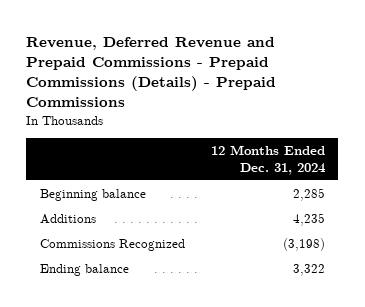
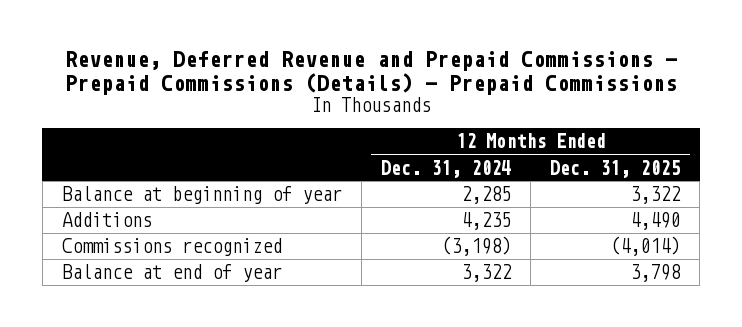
none -> [550,159,681,178] Dec. 31, 2025
[39,189,146,202] Beginning balance -> [61,186,342,205] Balance at beginning of year
[39,239,185,252] Commissions Recognized -> [61,238,282,257] Commissions recognized
[39,264,129,277] Ending balance -> [61,264,282,283] Balance at end of year

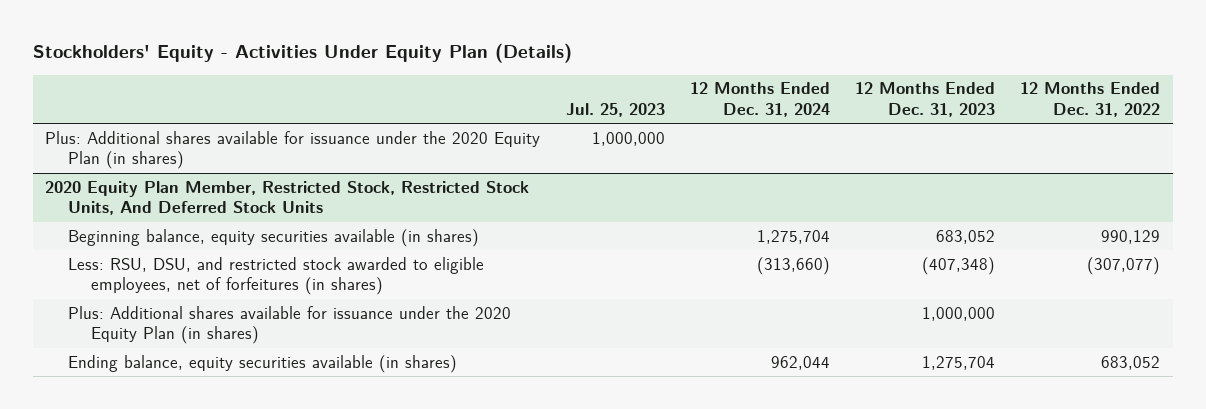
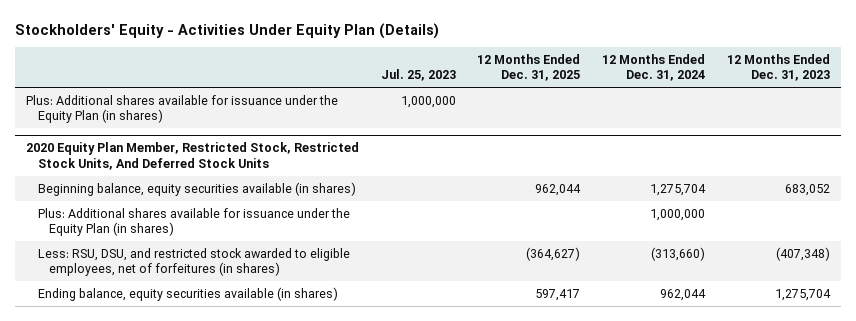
[1020,82,1161,117] 12 Months Ended Dec. 31, 2022 -> none
none -> [477,53,581,82] 12 Months Ended Dec. 31, 2025
[45,130,541,170] Plus: Additional shares available for issuance under the 2020 Equity Plan (in shares) -> [26,94,339,124] Plus: Additional shares available for issuance under the Equity Plan (in shares)
none -> [37,207,350,237] Plus: Additional shares available for issuance under the Equity Plan (in shares)
[68,305,512,345] Plus: Additional shares available for issuance under the 2020 Equity Plan (in shares) -> none

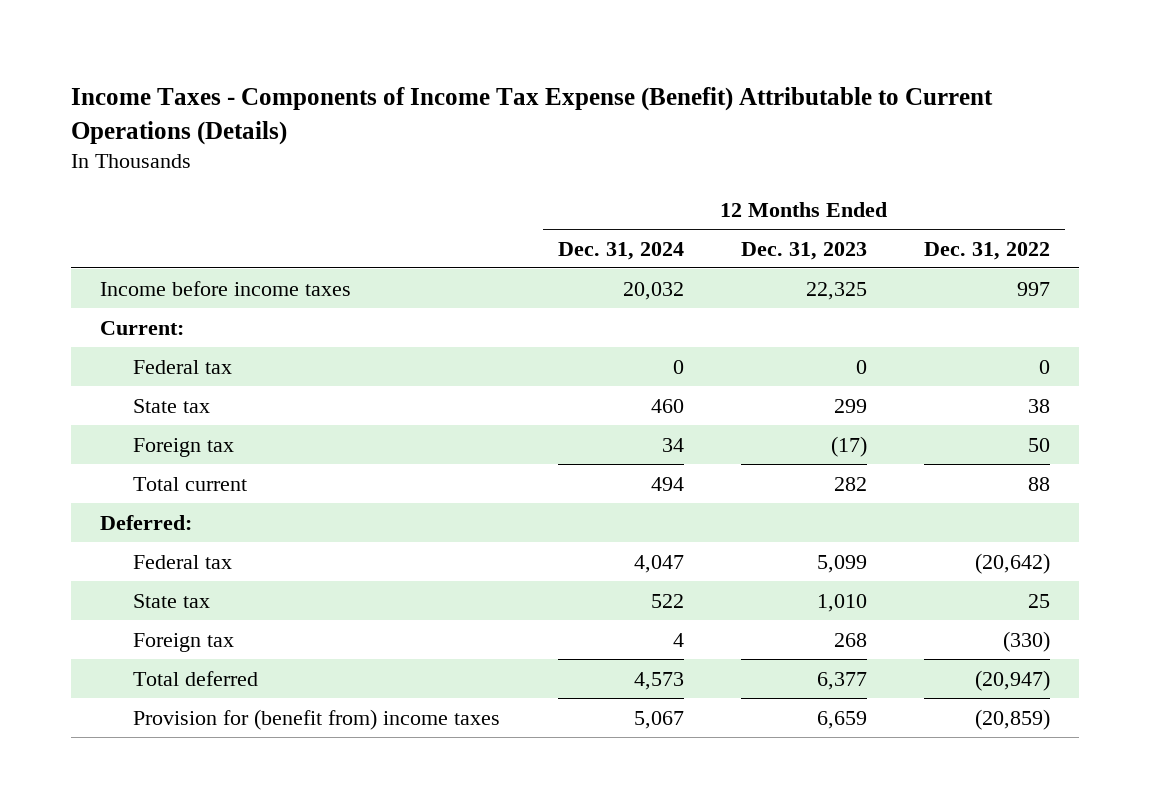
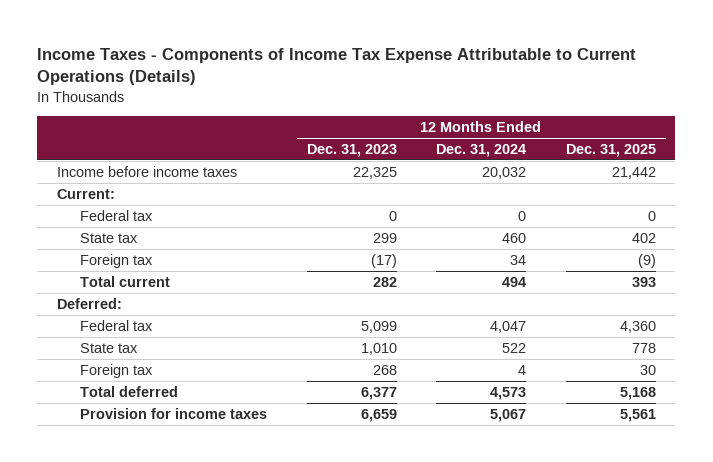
[71,87,994,146] Income Taxes - Components of Income Tax Expense (Benefit) Attributable to Current Operations (Details) -> [37,47,637,86] Income Taxes - Components of Income Tax Expense Attributable to Current Operations (Details)
[924,241,1051,260] Dec. 31, 2022 -> none
none -> [565,143,656,157] Dec. 31, 2025
[133,708,501,730] Provision for (benefit from) income taxes -> [80,407,268,419] Provision for income taxes

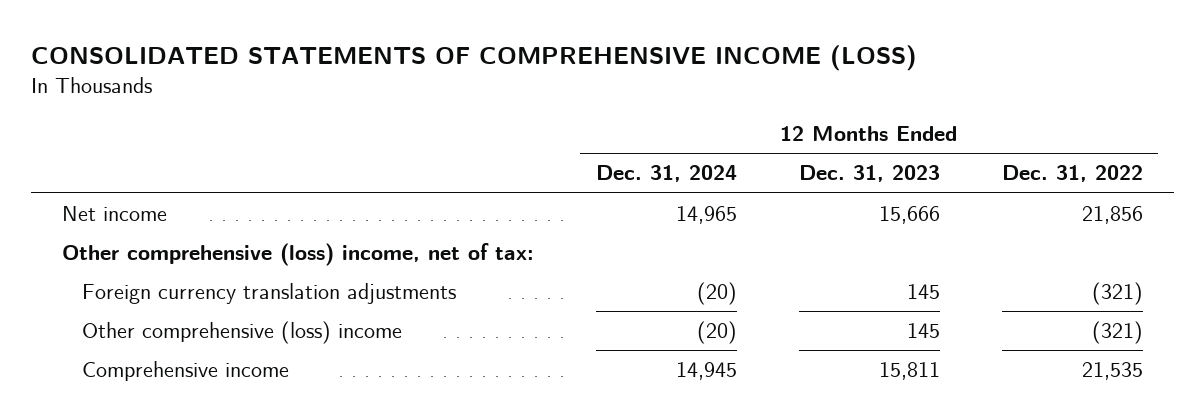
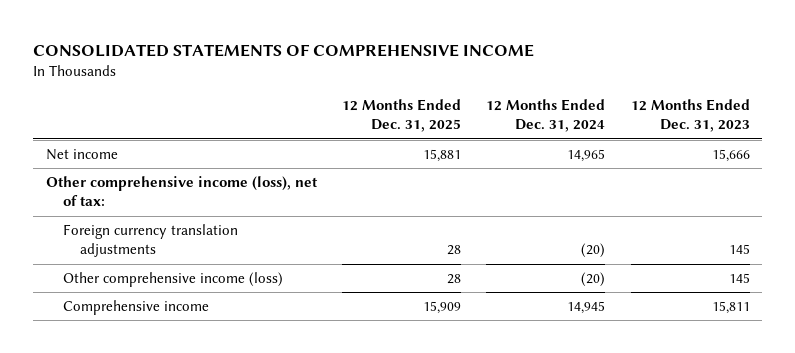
[30,44,917,71] CONSOLIDATED STATEMENTS OF COMPREHENSIVE INCOME (LOSS) -> [33,44,535,58] CONSOLIDATED STATEMENTS OF COMPREHENSIVE INCOME
[1001,165,1143,183] Dec. 31, 2022 -> none
none -> [342,99,462,133] 12 Months Ended Dec. 31, 2025
[61,243,534,267] Other comprehensive (loss) income, net of tax: -> [45,176,318,207] Other comprehensive income (loss), net of tax:
[82,321,403,345] Other comprehensive (loss) income -> [62,272,283,288] Other comprehensive income (loss)

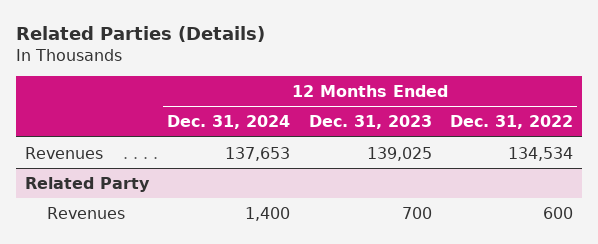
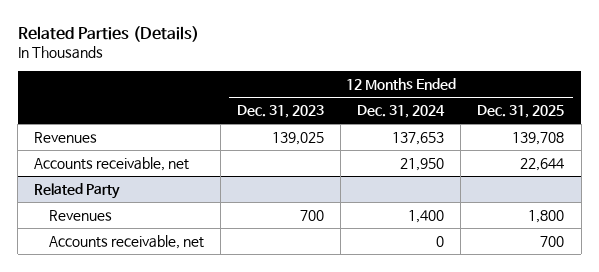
[449,115,573,130] Dec. 31, 2022 -> none
none -> [477,105,565,119] Dec. 31, 2025
none -> [34,156,190,171] Accounts receivable, net
none -> [48,234,204,249] Accounts receivable, net

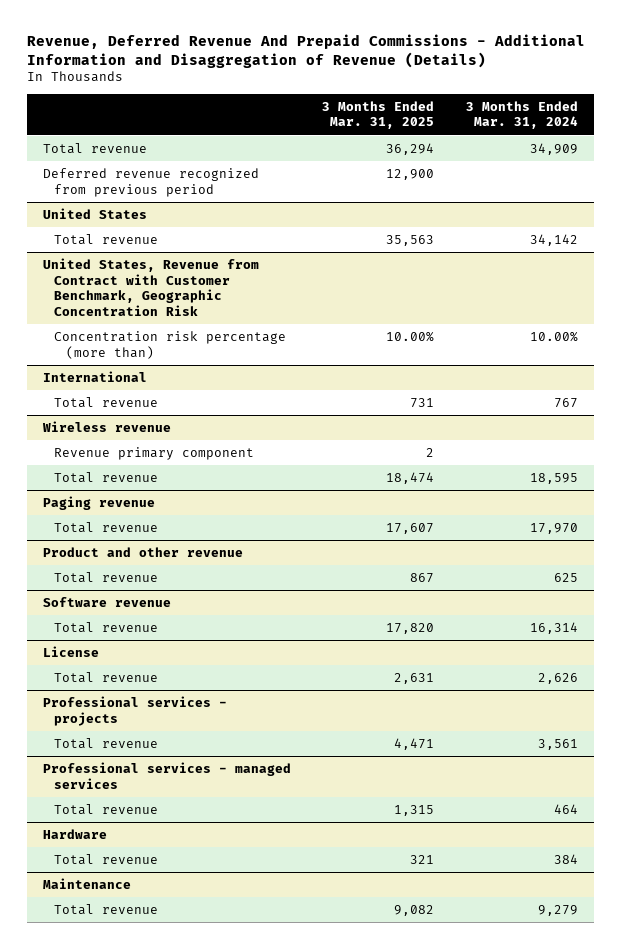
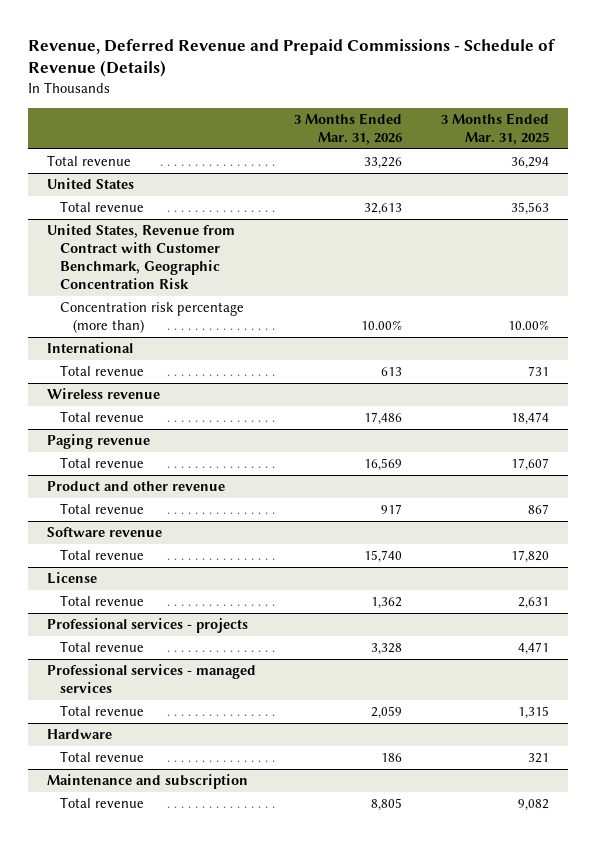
[26,33,585,68] Revenue, Deferred Revenue And Prepaid Commissions - Additional Information and Disaggregation of Revenue (Details) -> [28,38,557,78] Revenue, Deferred Revenue and Prepaid Commissions - Schedule of Revenue (Details)
[466,100,579,130] 3 Months Ended Mar. 31, 2024 -> none
none -> [294,112,403,145] 3 Months Ended Mar. 31, 2026
[42,167,259,197] Deferred revenue recognized from previous period -> none
[54,446,255,460] Revenue primary component -> none
[42,877,131,889] Maintenance -> none
none -> [47,774,249,790] Maintenance and subscription

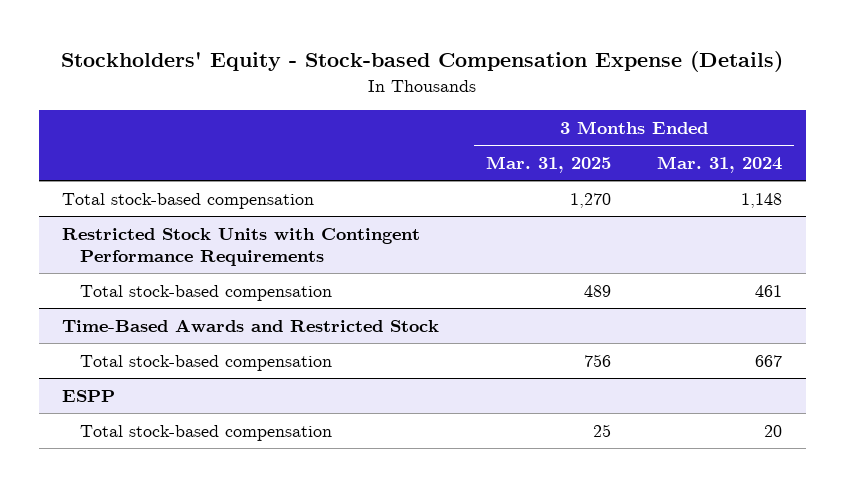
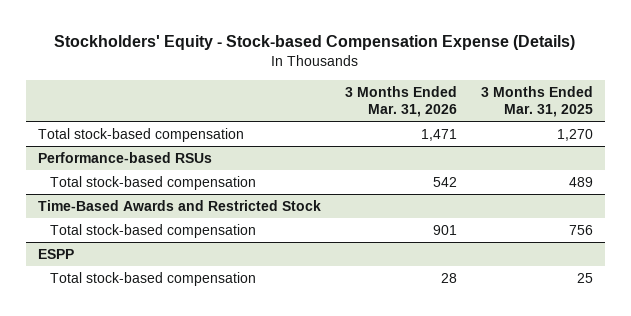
[657,156,783,174] Mar. 31, 2024 -> none
none -> [344,86,457,118] 3 Months Ended Mar. 31, 2026
[62,227,421,266] Restricted Stock Units with Contingent Performance Requirements -> [37,151,212,163] Performance-based RSUs

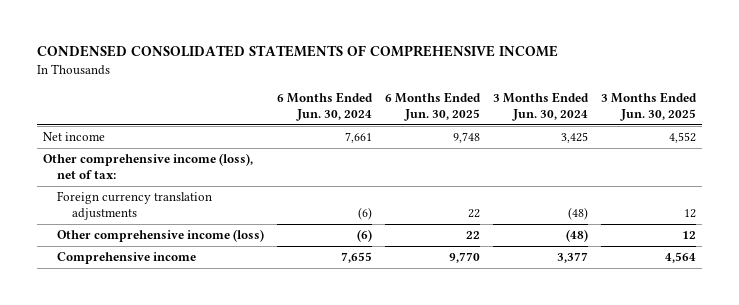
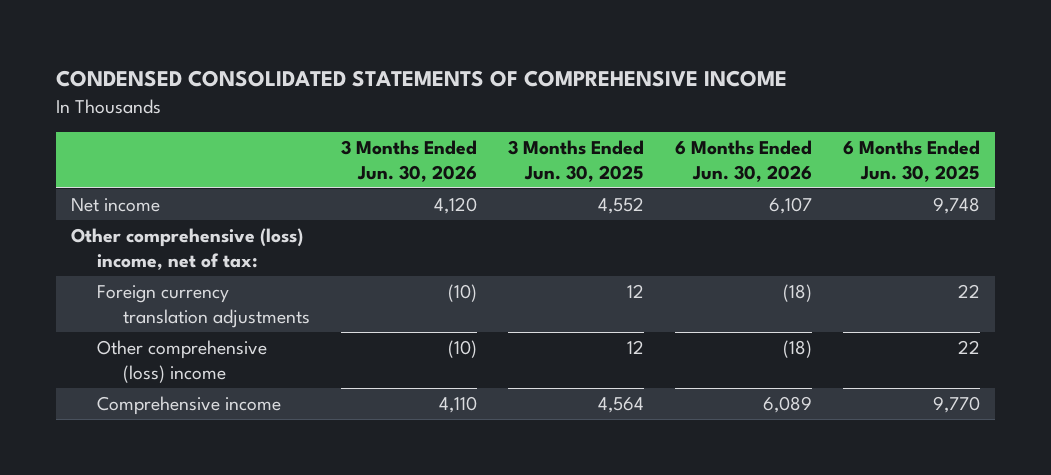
[277,91,374,121] 6 Months Ended Jun. 30, 2024 -> none
[492,91,589,121] 3 Months Ended Jun. 30, 2024 -> none
none -> [340,140,477,182] 3 Months Ended Jun. 30, 2026
none -> [674,140,812,182] 6 Months Ended Jun. 30, 2026
[43,153,254,180] Other comprehensive income (loss), net of tax: -> [71,228,304,270] Other comprehensive (loss) income, net of tax:
[57,229,265,243] Other comprehensive income (loss) -> [96,340,267,383] Other comprehensive (loss) income

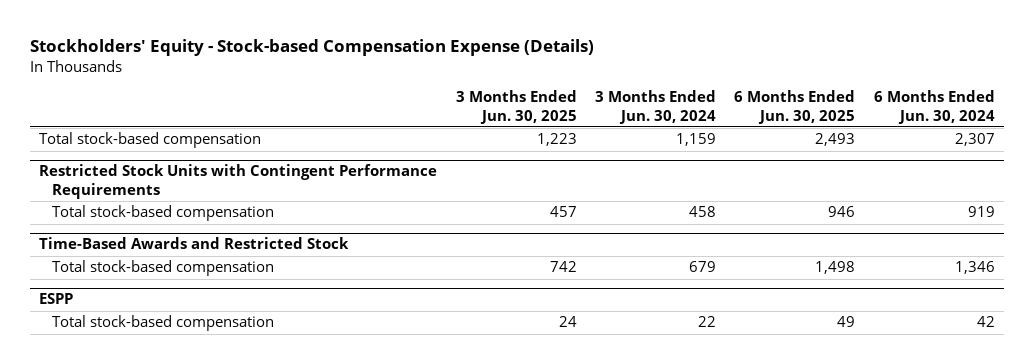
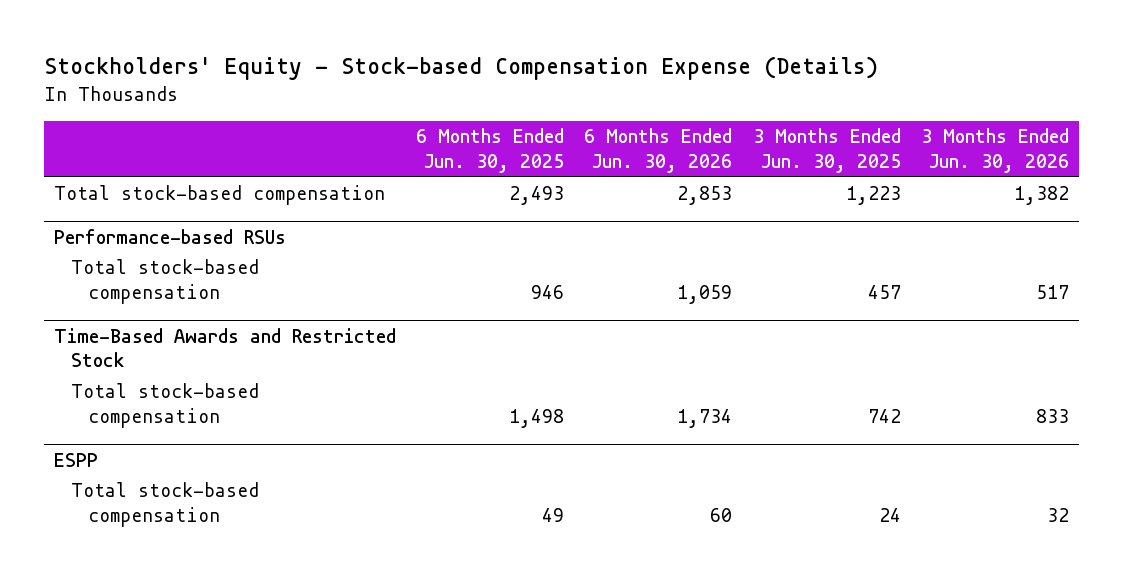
[595,90,717,124] 3 Months Ended Jun. 30, 2024 -> none
[873,90,995,124] 6 Months Ended Jun. 30, 2024 -> none
none -> [584,128,733,173] 6 Months Ended Jun. 30, 2026
none -> [921,128,1070,173] 3 Months Ended Jun. 30, 2026
[39,164,438,199] Restricted Stock Units with Contingent Performance Requirements -> [53,228,286,244] Performance-based RSUs

